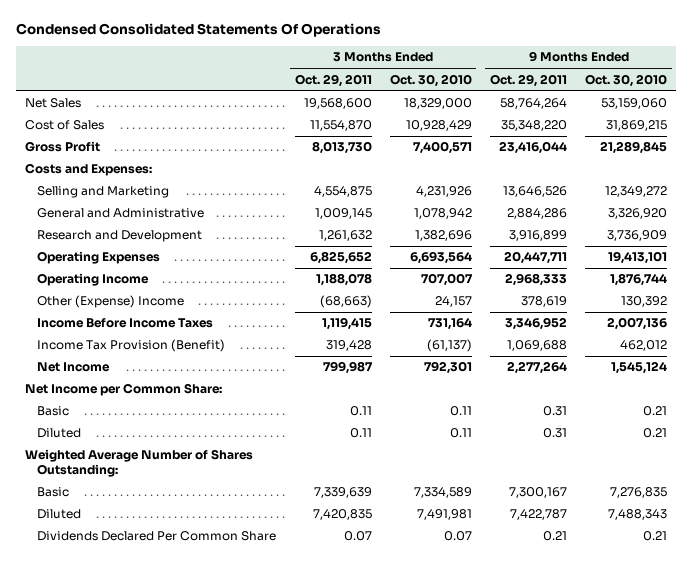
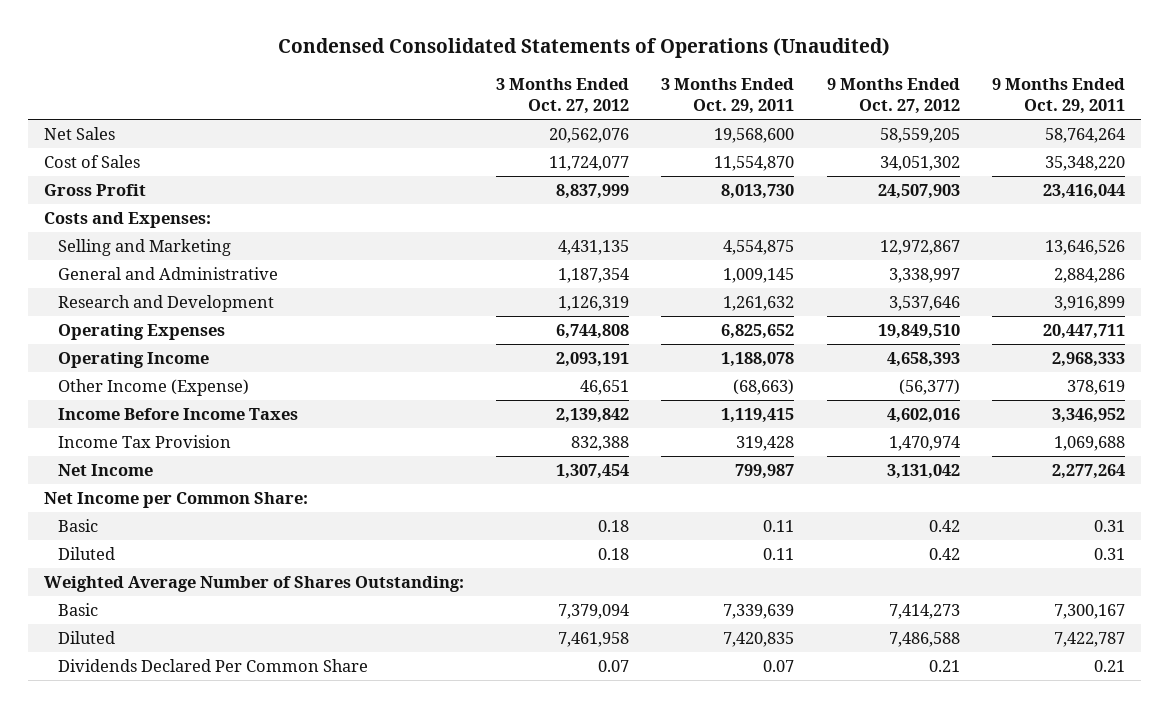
[15,22,381,37] Condensed Consolidated Statements Of Operations -> [278,38,891,59] Condensed Consolidated Statements of Operations (Unaudited)
[389,73,472,87] Oct. 30, 2010 -> none
[585,73,668,87] Oct. 30, 2010 -> none
none -> [496,78,630,115] 3 Months Ended Oct. 27, 2012
none -> [826,78,960,115] 9 Months Ended Oct. 27, 2012
[37,295,185,309] Other (Expense) Income -> [57,379,249,397] Other Income (Expense)
[37,339,226,353] Income Tax Provision (Benefit) -> [57,435,231,449] Income Tax Provision

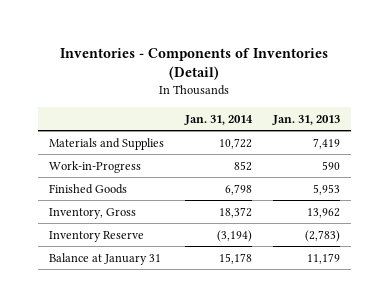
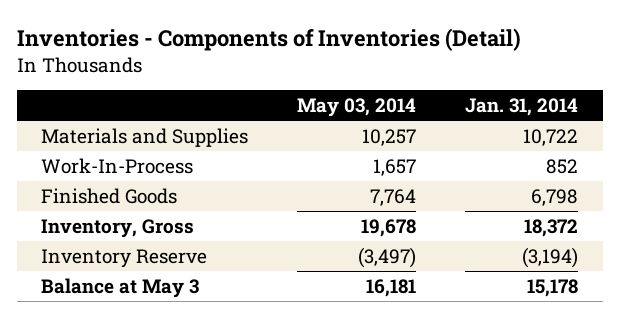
[272,114,341,125] Jan. 31, 2013 -> none
none -> [297,98,417,118] May 03, 2014
[48,160,141,173] Work-in-Progress -> [41,157,194,174] Work-In-Process
[48,252,161,265] Balance at January 31 -> [41,277,200,298] Balance at May 3

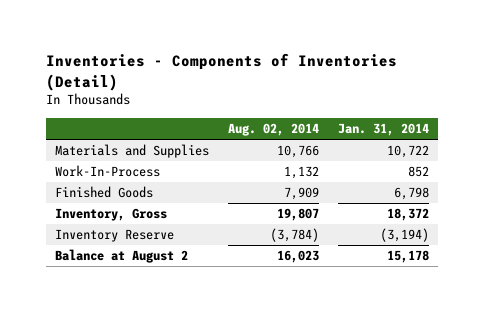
[297,98,417,118] May 03, 2014 -> none
none -> [227,123,319,137] Aug. 02, 2014
[41,277,200,298] Balance at May 3 -> [54,249,188,264] Balance at August 2

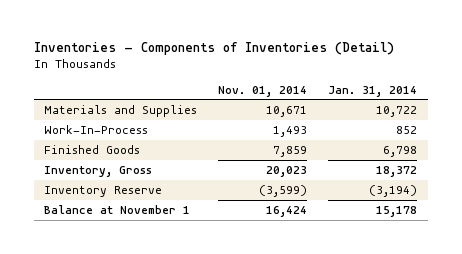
[227,123,319,137] Aug. 02, 2014 -> none
none -> [218,85,308,97] Nov. 01, 2014
[54,249,188,264] Balance at August 2 -> [44,204,191,214] Balance at November 1

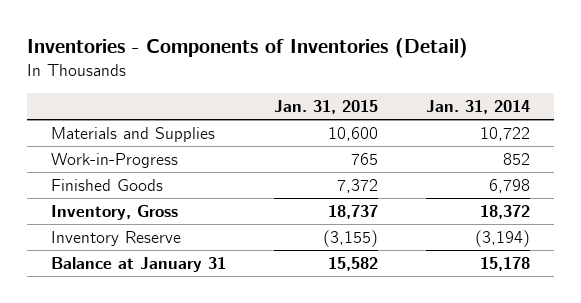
[218,85,308,97] Nov. 01, 2014 -> none
none -> [273,99,378,114] Jan. 31, 2015
[44,124,149,134] Work-In-Process -> [50,152,178,168] Work-in-Progress
[44,204,191,214] Balance at November 1 -> [50,256,226,272] Balance at January 31

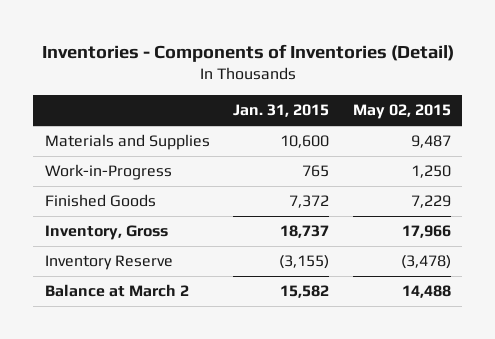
[425,99,530,114] Jan. 31, 2014 -> none
none -> [352,104,451,120] May 02, 2015
[50,256,226,272] Balance at January 31 -> [44,284,189,298] Balance at March 2

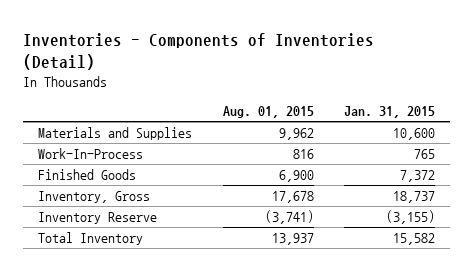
[352,104,451,120] May 02, 2015 -> none
none -> [222,106,314,119] Aug. 01, 2015
[44,164,172,181] Work-in-Progress -> [38,148,144,160] Work-In-Process
[44,284,189,298] Balance at March 2 -> [38,232,144,246] Total Inventory

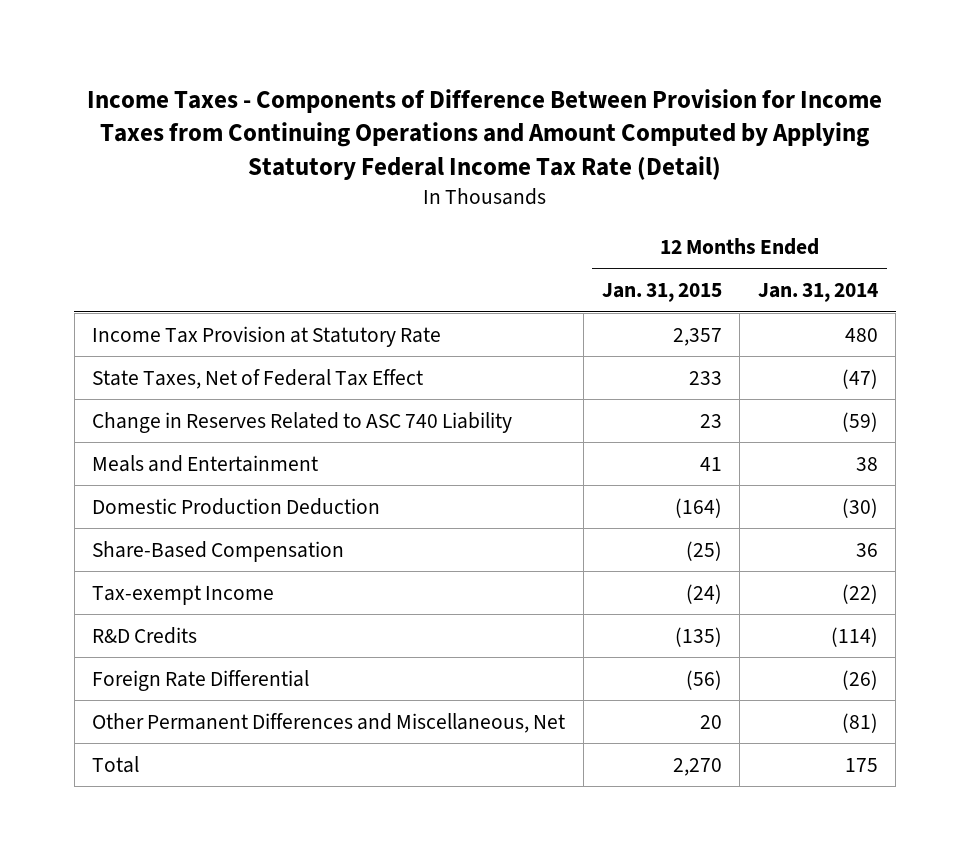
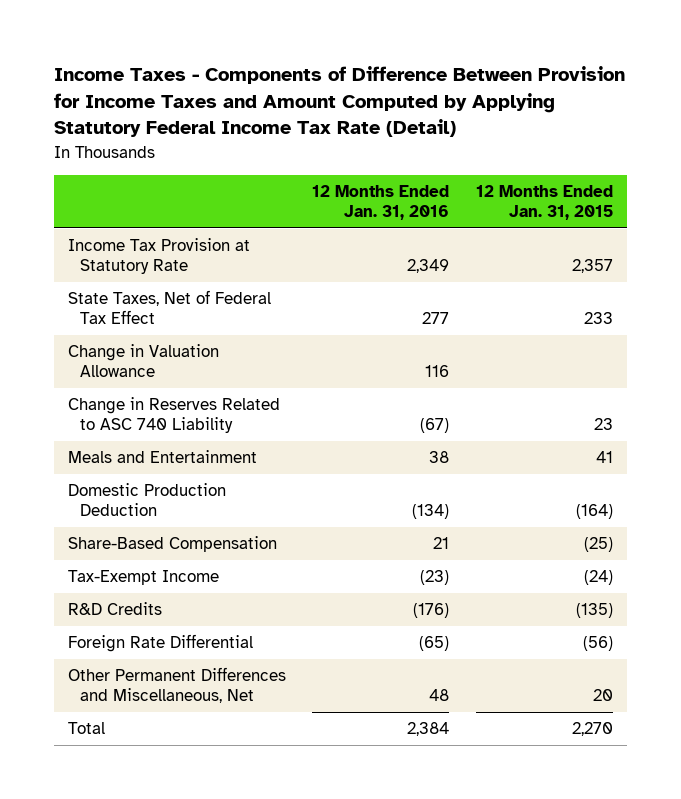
[87,88,883,180] Income Taxes - Components of Difference Between Provision for Income Taxes from Continuing Operations and Amount Computed by Applying Statutory Federal Income Tax Rate (Detail) -> [54,65,626,138] Income Taxes - Components of Difference Between Provision for Income Taxes and Amount Computed by Applying Statutory Federal Income Tax Rate (Detail)
[757,283,878,303] Jan. 31, 2014 -> none
none -> [312,185,450,221] 12 Months Ended Jan. 31, 2016
none -> [67,344,219,378] Change in Valuation Allowance
[92,584,275,605] Tax-exempt Income -> [67,570,219,586] Tax-Exempt Income

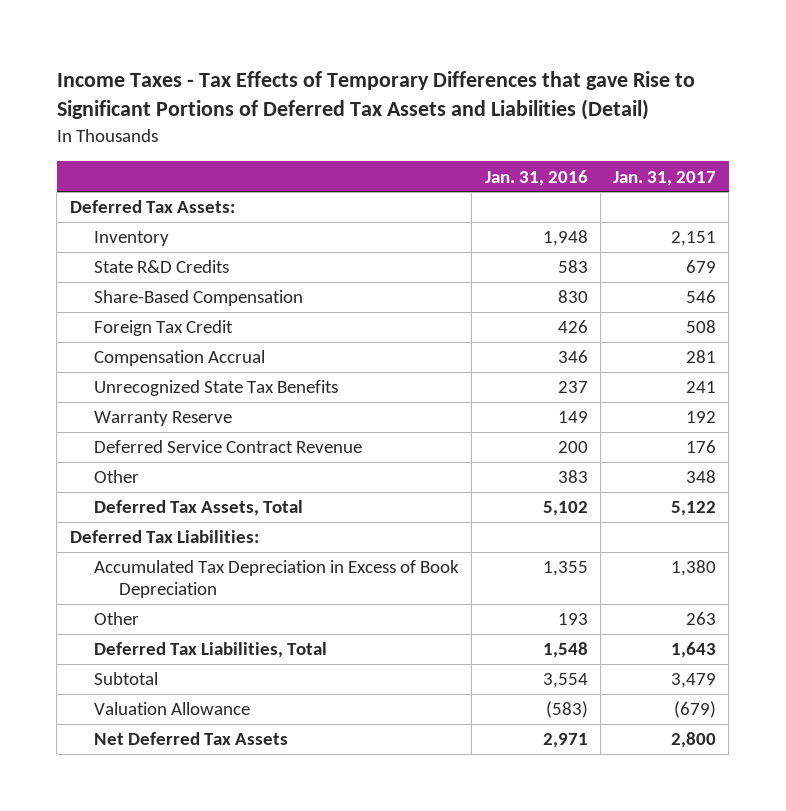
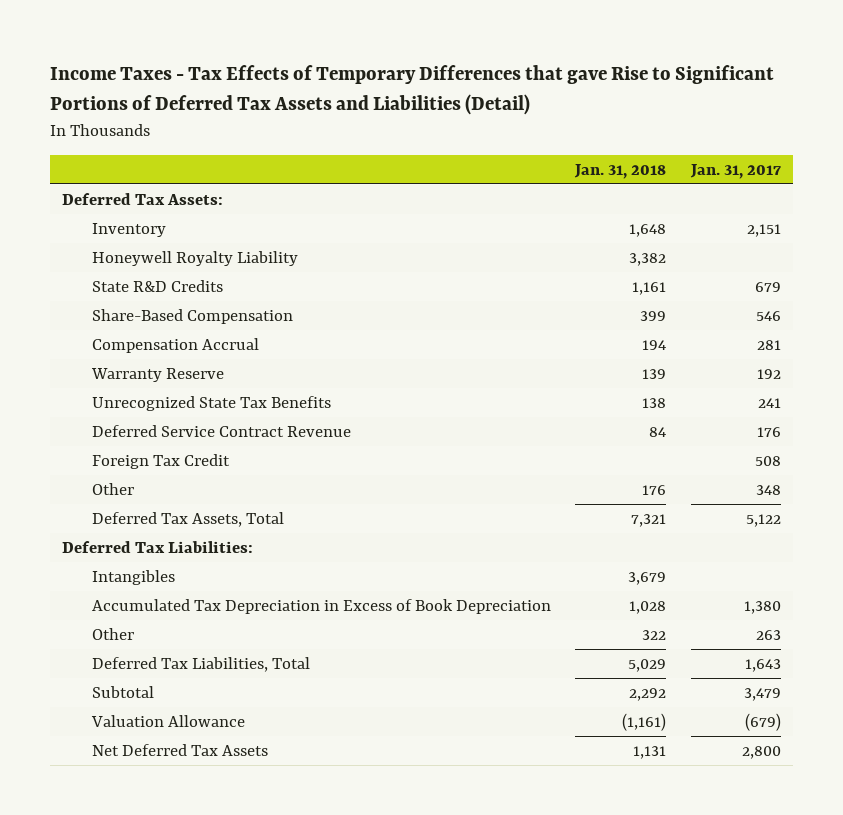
[484,169,588,186] Jan. 31, 2016 -> none
none -> [574,163,667,179] Jan. 31, 2018
none -> [91,250,298,266] Honeywell Royalty Liability
[94,380,339,397] Unrecognized State Tax Benefits -> [91,395,331,411] Unrecognized State Tax Benefits
[94,320,234,337] Foreign Tax Credit -> [91,453,230,469] Foreign Tax Credit
none -> [91,569,175,585] Intangibles

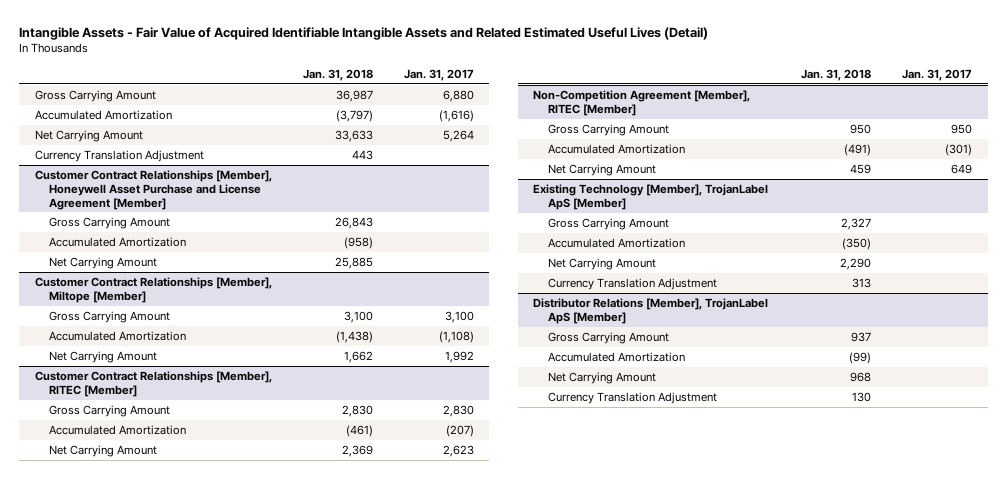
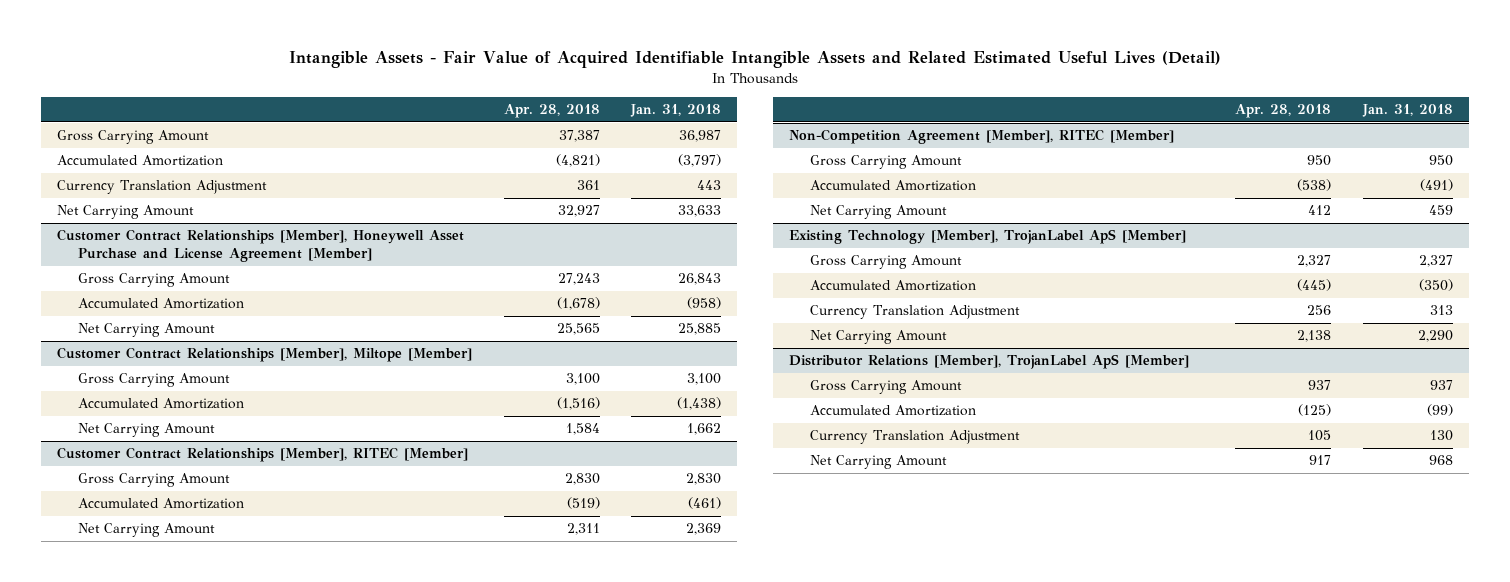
[403,68,474,81] Jan. 31, 2017 -> none
none -> [503,104,600,119] Apr. 28, 2018
[34,130,143,143] Net Carrying Amount -> [56,205,194,220] Net Carrying Amount
[547,258,656,271] Net Carrying Amount -> [809,330,947,345] Net Carrying Amount
[547,372,656,385] Net Carrying Amount -> [809,455,947,470] Net Carrying Amount

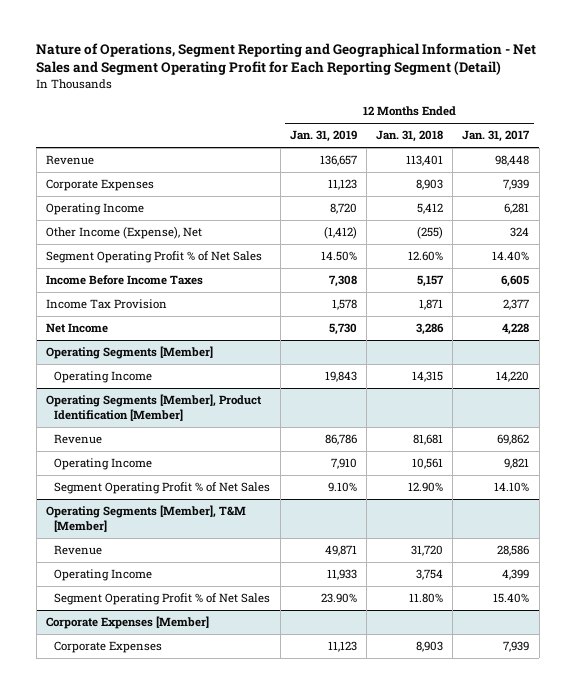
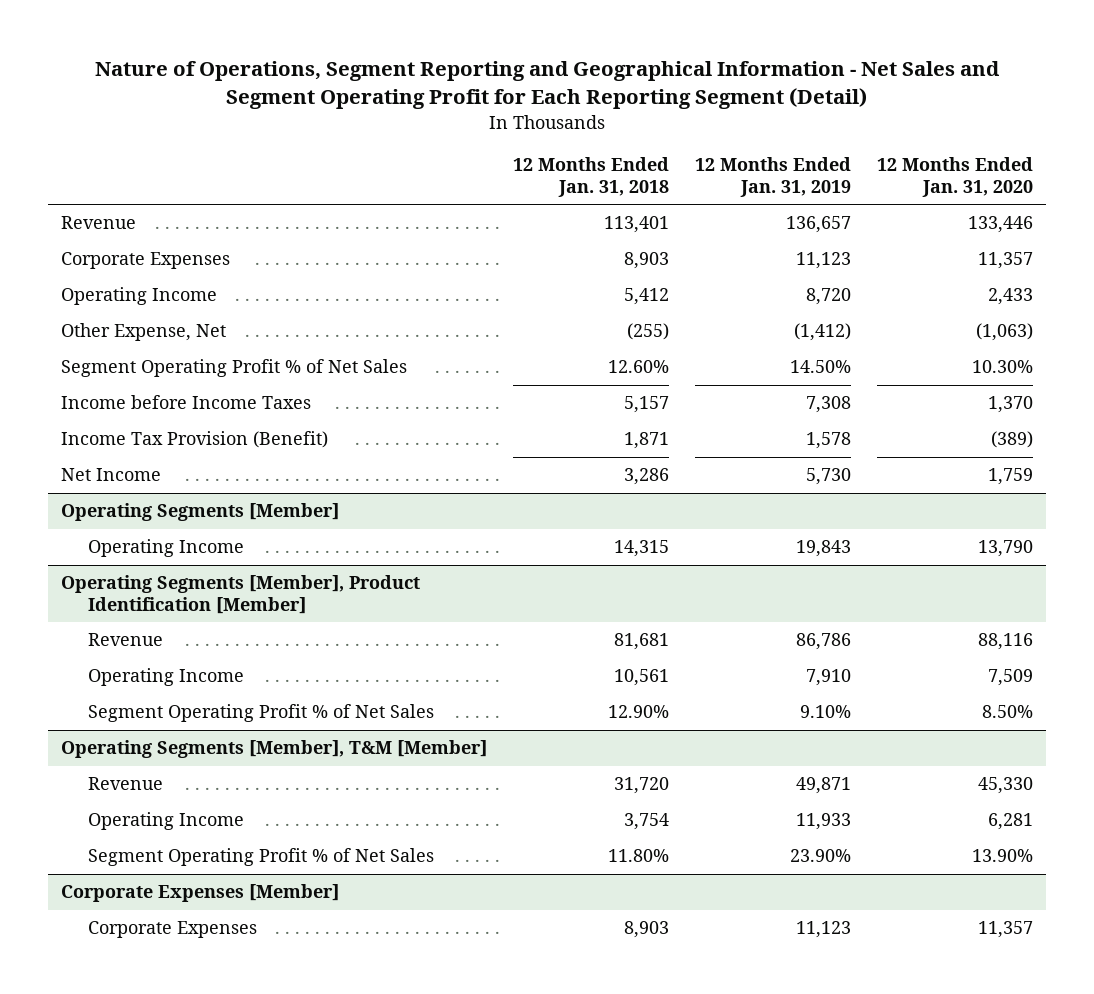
[462,130,531,143] Jan. 31, 2017 -> none
none -> [876,157,1033,197] 12 Months Ended Jan. 31, 2020
[46,226,203,240] Other Income (Expense), Net -> [61,323,227,342] Other Expense, Net
[46,275,204,286] Income Before Income Taxes -> [61,395,312,410] Income before Income Taxes
[46,299,168,310] Income Tax Provision -> [61,431,329,449] Income Tax Provision (Benefit)

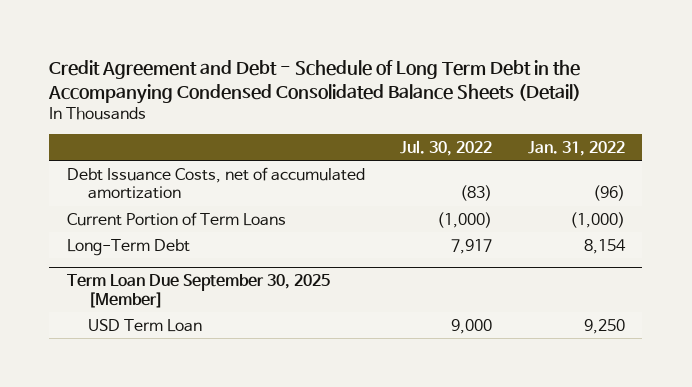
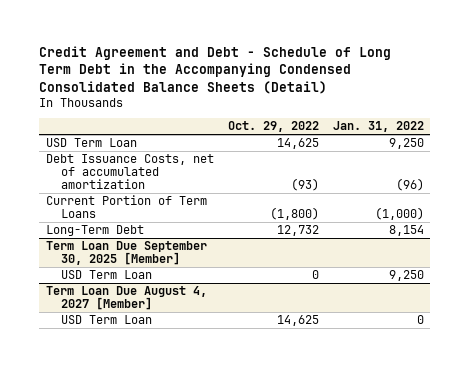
[400,139,493,156] Jul. 30, 2022 -> none
none -> [227,121,319,133] Oct. 29, 2022
none -> [46,138,138,148] USD Term Loan
none -> [46,286,208,311] Term Loan Due August 4, 2027 [Member]
none -> [60,315,152,325] USD Term Loan

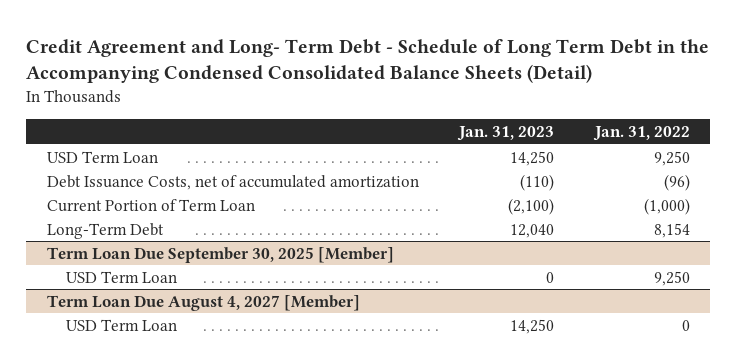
[39,45,392,94] Credit Agreement and Debt - Schedule of Long Term Debt in the Accompanying Condensed Consolidated Balance Sheets (Detail) -> [26,38,710,84] Credit Agreement and Long- Term Debt - Schedule of Long Term Debt in the Accompanying Condensed Consolidated Balance Sheets (Detail)
[227,121,319,133] Oct. 29, 2022 -> none
none -> [457,125,555,141] Jan. 31, 2023
[46,195,208,219] Current Portion of Term Loans -> [46,198,255,212] Current Portion of Term Loan

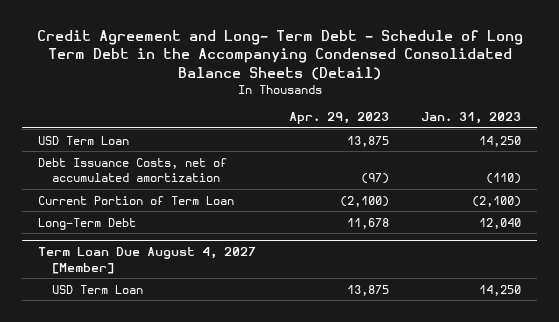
[593,125,691,141] Jan. 31, 2022 -> none
none -> [288,112,389,125] Apr. 29, 2023
[46,246,394,263] Term Loan Due September 30, 2025 [Member] -> none
[65,270,177,283] USD Term Loan -> none

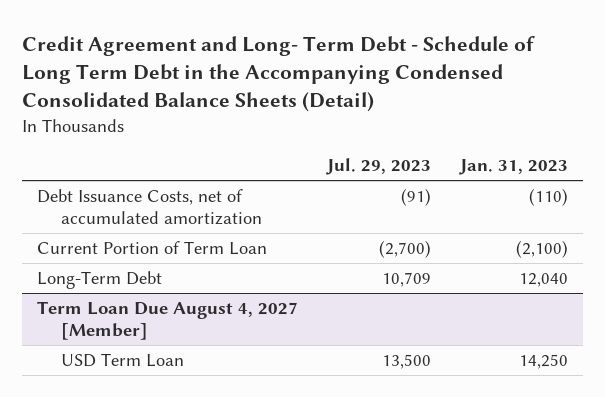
[288,112,389,125] Apr. 29, 2023 -> none
none -> [325,158,431,176] Jul. 29, 2023
[38,135,130,145] USD Term Loan -> none

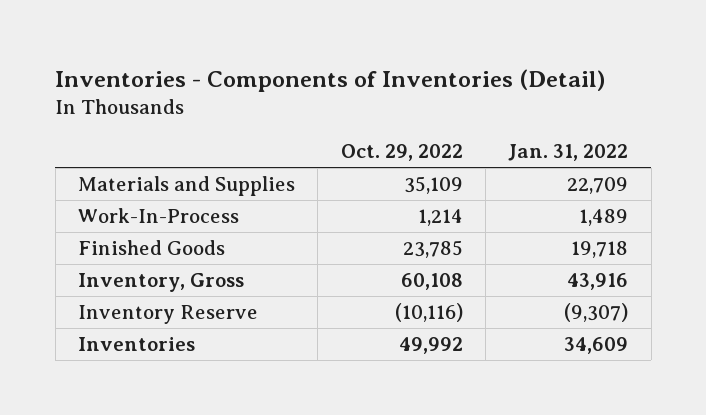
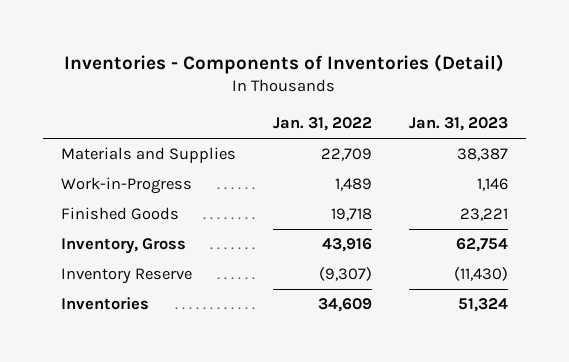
[340,143,463,161] Oct. 29, 2022 -> none
none -> [408,117,508,132] Jan. 31, 2023
[78,208,240,224] Work-In-Process -> [61,177,193,195] Work-in-Progress

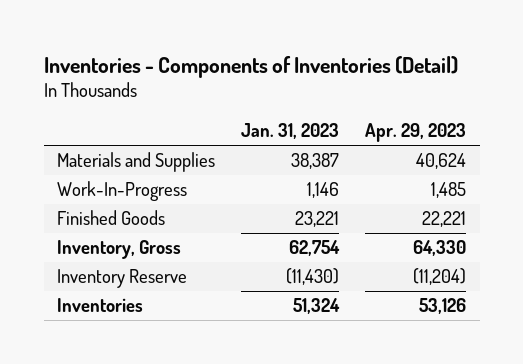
[272,117,372,132] Jan. 31, 2022 -> none
none -> [365,123,467,143] Apr. 29, 2023
[61,177,193,195] Work-in-Progress -> [56,181,187,202] Work-In-Progress

